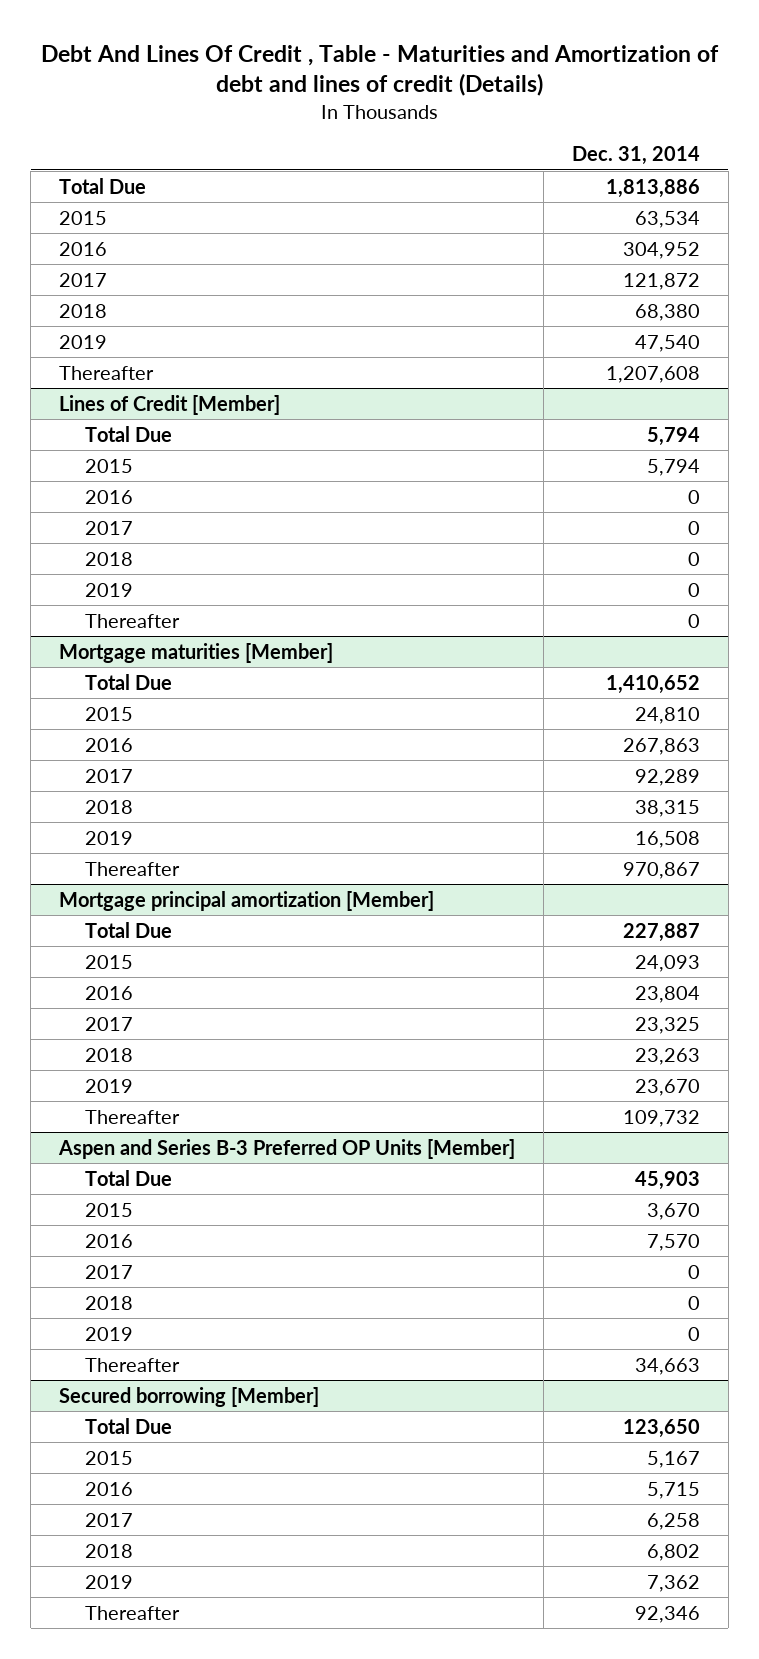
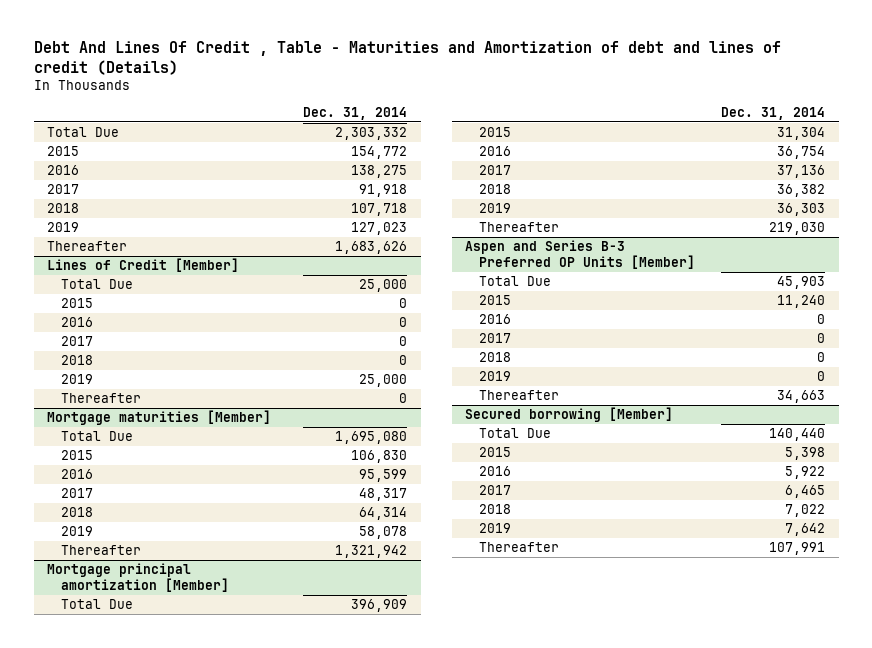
[605,178,700,198] 1,813,886 -> [335,127,408,141] 2,303,332
[634,210,700,228] 63,534 -> [351,146,408,160] 154,772
[622,241,700,259] 304,952 -> [351,165,408,179] 138,275
[622,272,700,290] 121,872 -> [359,184,408,198] 91,918
[634,303,700,321] 68,380 -> [351,203,408,217] 107,718
[634,334,700,352] 47,540 -> [351,222,408,236] 127,023
[605,365,700,383] 1,207,608 -> [335,241,408,255] 1,683,626
[646,426,700,446] 5,794 -> [359,279,408,293] 25,000
[646,458,700,476] 5,794 -> [399,298,408,309] 0
[687,582,700,597] 0 -> [359,374,408,388] 25,000
[605,674,700,694] 1,410,652 -> [335,431,408,445] 1,695,080
[634,706,700,724] 24,810 -> [351,450,408,464] 106,830
[622,737,700,755] 267,863 -> [359,469,408,483] 95,599
[634,768,700,786] 92,289 -> [359,488,408,502] 48,317
[634,799,700,817] 38,315 -> [359,507,408,521] 64,314
[634,830,700,848] 16,508 -> [359,526,408,540] 58,078
[622,861,700,879] 970,867 -> [335,545,408,559] 1,321,942
[622,922,700,942] 227,887 -> [351,599,408,613] 396,909
[634,954,700,972] 24,093 -> [777,127,826,141] 31,304
[634,985,700,1003] 23,804 -> [777,146,826,160] 36,754
[634,1016,700,1034] 23,325 -> [777,165,826,179] 37,136
[634,1047,700,1065] 23,263 -> [777,184,826,198] 36,382
[634,1078,700,1096] 23,670 -> [777,203,826,217] 36,303
[622,1109,700,1127] 109,732 -> [769,222,826,236] 219,030
[646,1202,700,1220] 3,670 -> [777,295,826,309] 11,240
[646,1233,700,1251] 7,570 -> [817,314,826,325] 0
[622,1418,700,1438] 123,650 -> [769,428,826,442] 140,440
[646,1450,700,1468] 5,167 -> [785,447,826,461] 5,398
[646,1481,700,1499] 5,715 -> [785,466,826,480] 5,922
[646,1512,700,1530] 6,258 -> [785,485,826,499] 6,465
[646,1543,700,1561] 6,802 -> [785,504,826,518] 7,022
[646,1574,700,1592] 7,362 -> [785,523,826,537] 7,642
[634,1605,700,1623] 92,346 -> [769,542,826,556] 107,991

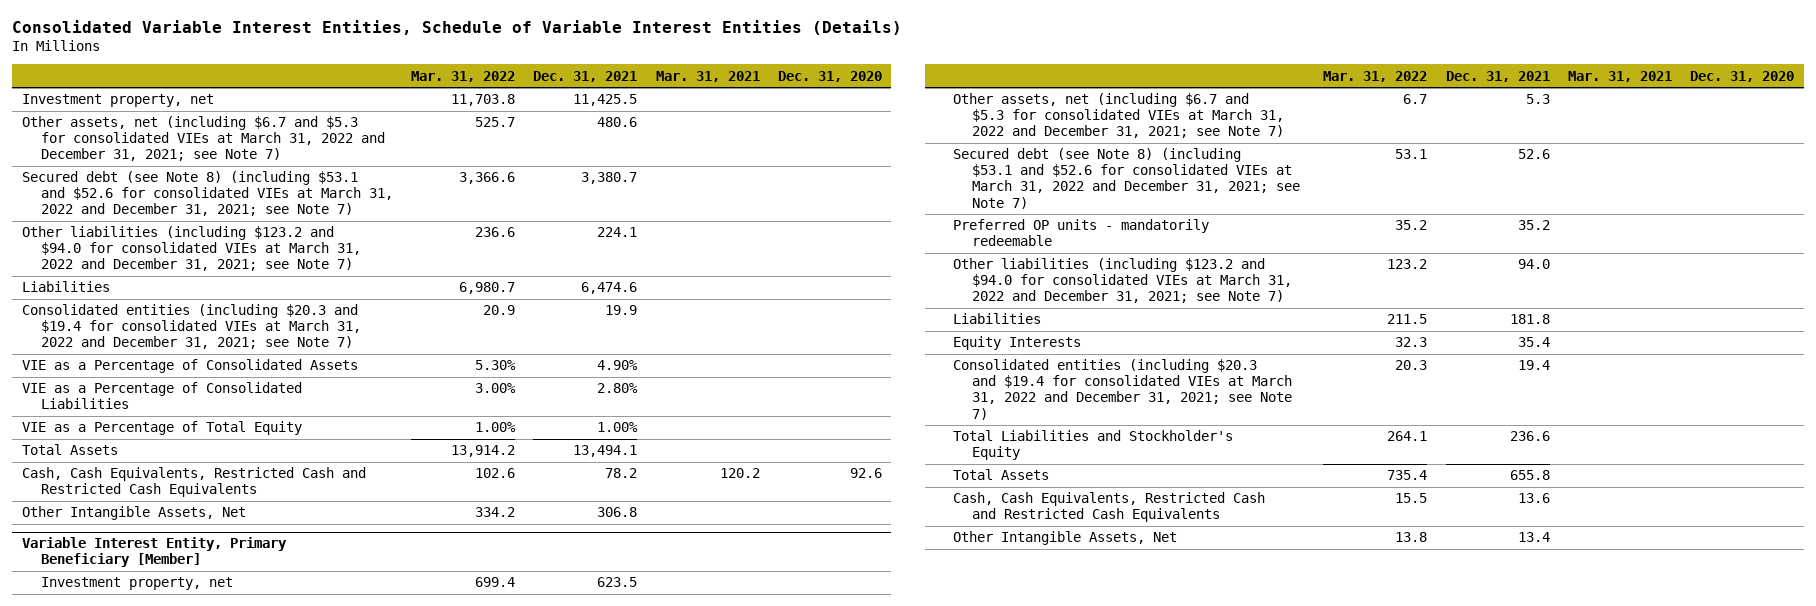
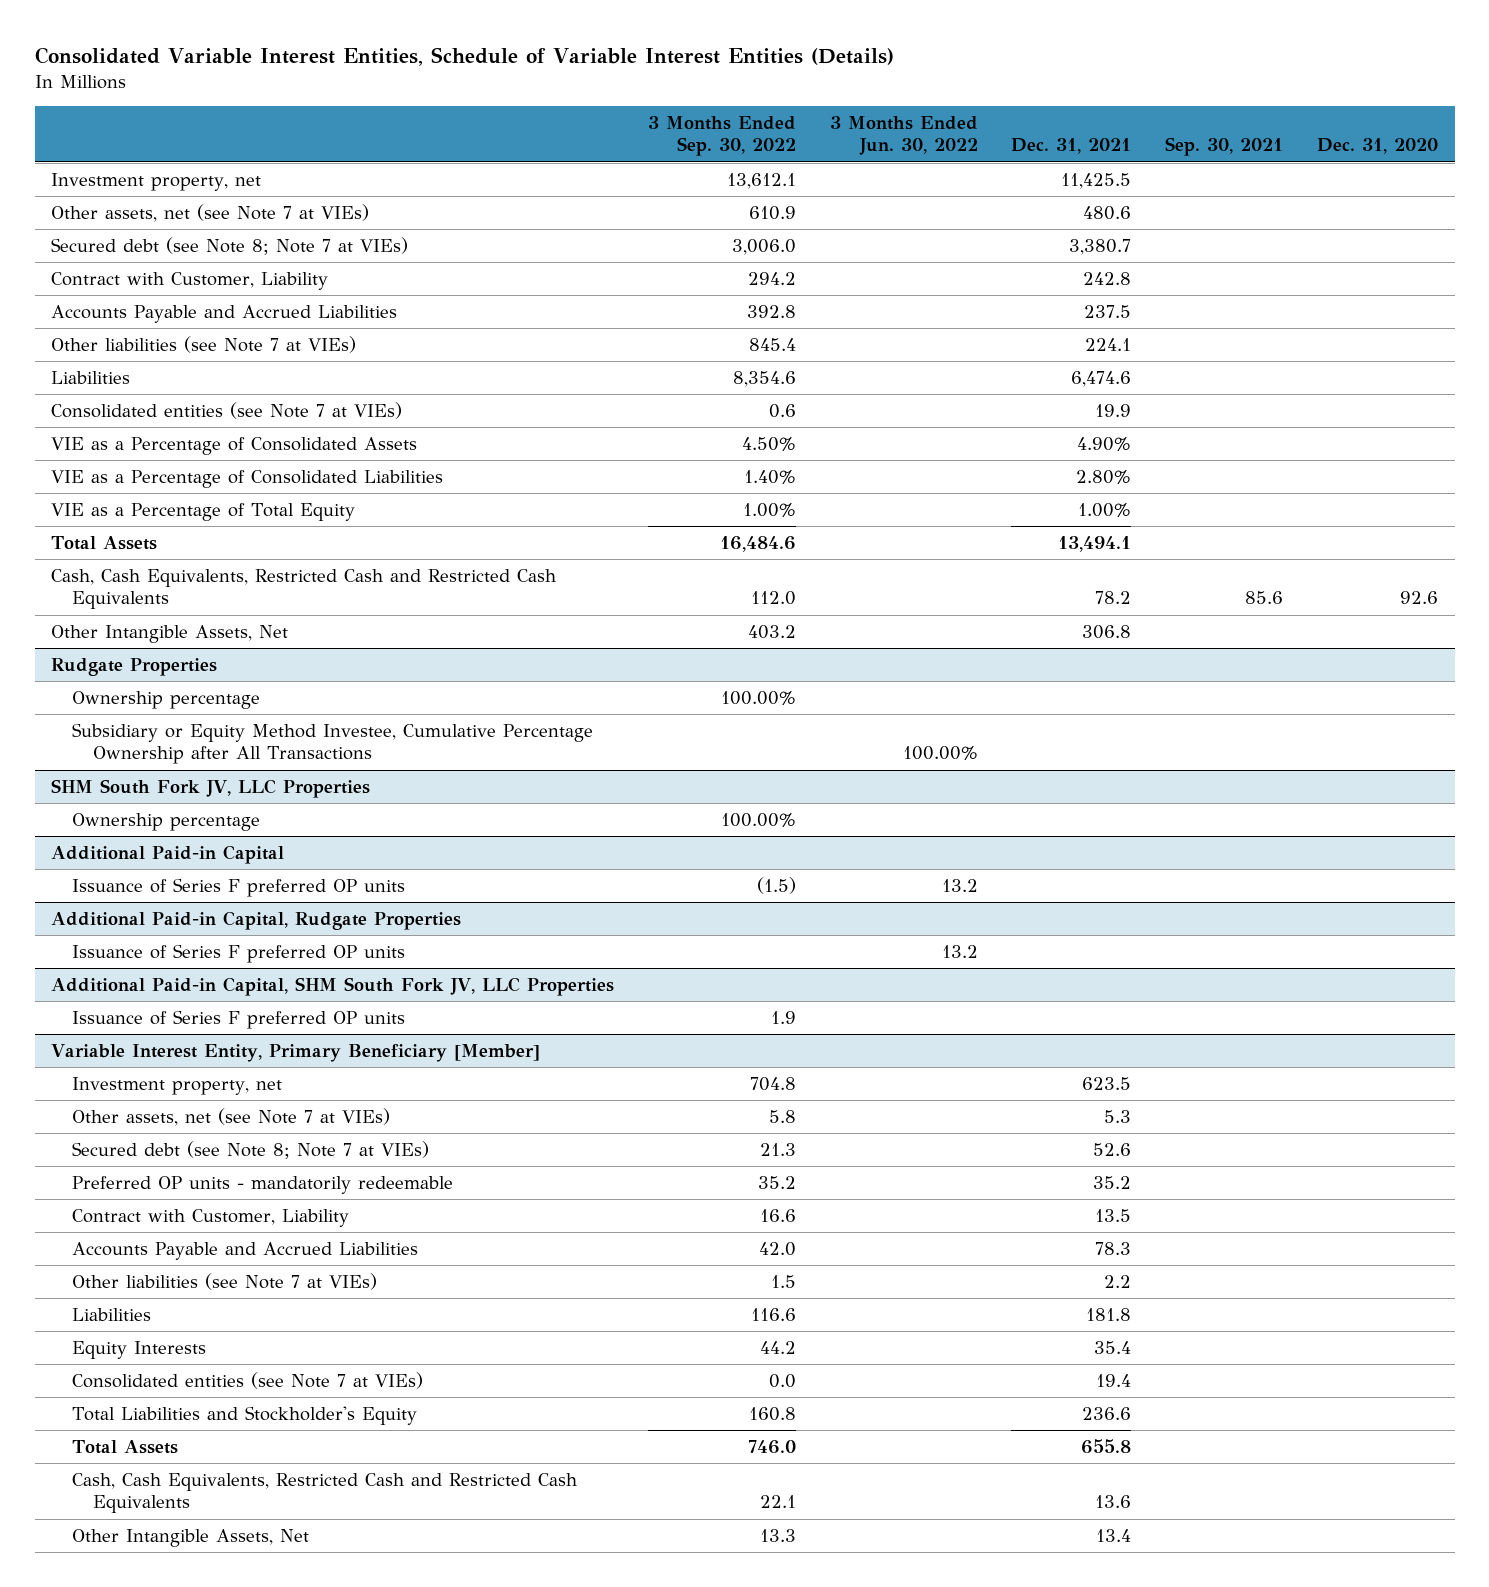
[410,70,515,82] Mar. 31, 2022 -> none
[655,70,760,82] Mar. 31, 2021 -> none
none -> [648,115,797,157] 3 Months Ended Sep. 30, 2022
none -> [829,115,978,156] 3 Months Ended Jun. 30, 2022
none -> [1165,137,1284,157] Sep. 30, 2021
[21,116,385,162] Other assets, net (including $6.7 and $5.3 for consolidated VIEs at March 31, 2022 and December 31, 2021; see Note 7) -> [51,203,370,222] Other assets, net (see Note 7 at VIEs)
[21,171,393,217] Secured debt (see Note 8) (including $53.1 and $52.6 for consolidated VIEs at March 31, 2022 and December 31, 2021; see Note 7) -> [51,236,409,255] Secured debt (see Note 8; Note 7 at VIEs)
none -> [51,271,329,290] Contract with Customer, Liability
none -> [51,304,398,323] Accounts Payable and Accrued Liabilities
[21,226,361,272] Other liabilities (including $123.2 and $94.0 for consolidated VIEs at March 31, 2022 and December 31, 2021; see Note 7) -> [51,335,357,353] Other liabilities (see Note 7 at VIEs)
[21,304,361,350] Consolidated entities (including $20.3 and $19.4 for consolidated VIEs at March 31, 2022 and December 31, 2021; see Note 7) -> [51,401,403,419] Consolidated entities (see Note 7 at VIEs)
none -> [51,657,218,676] Rudgate Properties
none -> [72,690,261,709] Ownership percentage
none -> [72,722,594,765] Subsidiary or Equity Method Investee, Cumulative Percentage Ownership after All Transactions
none -> [51,778,371,798] SHM South Fork JV, LLC Properties
none -> [72,812,261,831] Ownership percentage
none -> [51,844,285,864] Additional Paid-in Capital
none -> [72,877,406,897] Issuance of Series F preferred OP units
none -> [51,910,462,930] Additional Paid-in Capital, Rudgate Properties
none -> [72,943,406,963] Issuance of Series F preferred OP units
none -> [51,976,615,996] Additional Paid-in Capital, SHM South Fork JV, LLC Properties
none -> [72,1009,406,1029] Issuance of Series F preferred OP units
[952,93,1284,139] Other assets, net (including $6.7 and $5.3 for consolidated VIEs at March 31, 2022 and December 31, 2021; see Note 7) -> [72,1107,391,1126] Other assets, net (see Note 7 at VIEs)
[952,148,1300,209] Secured debt (see Note 8) (including $53.1 and $52.6 for consolidated VIEs at March 31, 2022 and December 31, 2021; see Note 7) -> [72,1140,430,1159] Secured debt (see Note 8; Note 7 at VIEs)
none -> [72,1208,350,1227] Contract with Customer, Liability
none -> [72,1241,419,1260] Accounts Payable and Accrued Liabilities
[952,258,1292,304] Other liabilities (including $123.2 and $94.0 for consolidated VIEs at March 31, 2022 and December 31, 2021; see Note 7) -> [72,1272,378,1290] Other liabilities (see Note 7 at VIEs)
[1517,259,1550,270] 94.0 -> [1104,1274,1132,1288] 2.2
[952,359,1292,420] Consolidated entities (including $20.3 and $19.4 for consolidated VIEs at March 31, 2022 and December 31, 2021; see Note 7) -> [72,1371,424,1389] Consolidated entities (see Note 7 at VIEs)

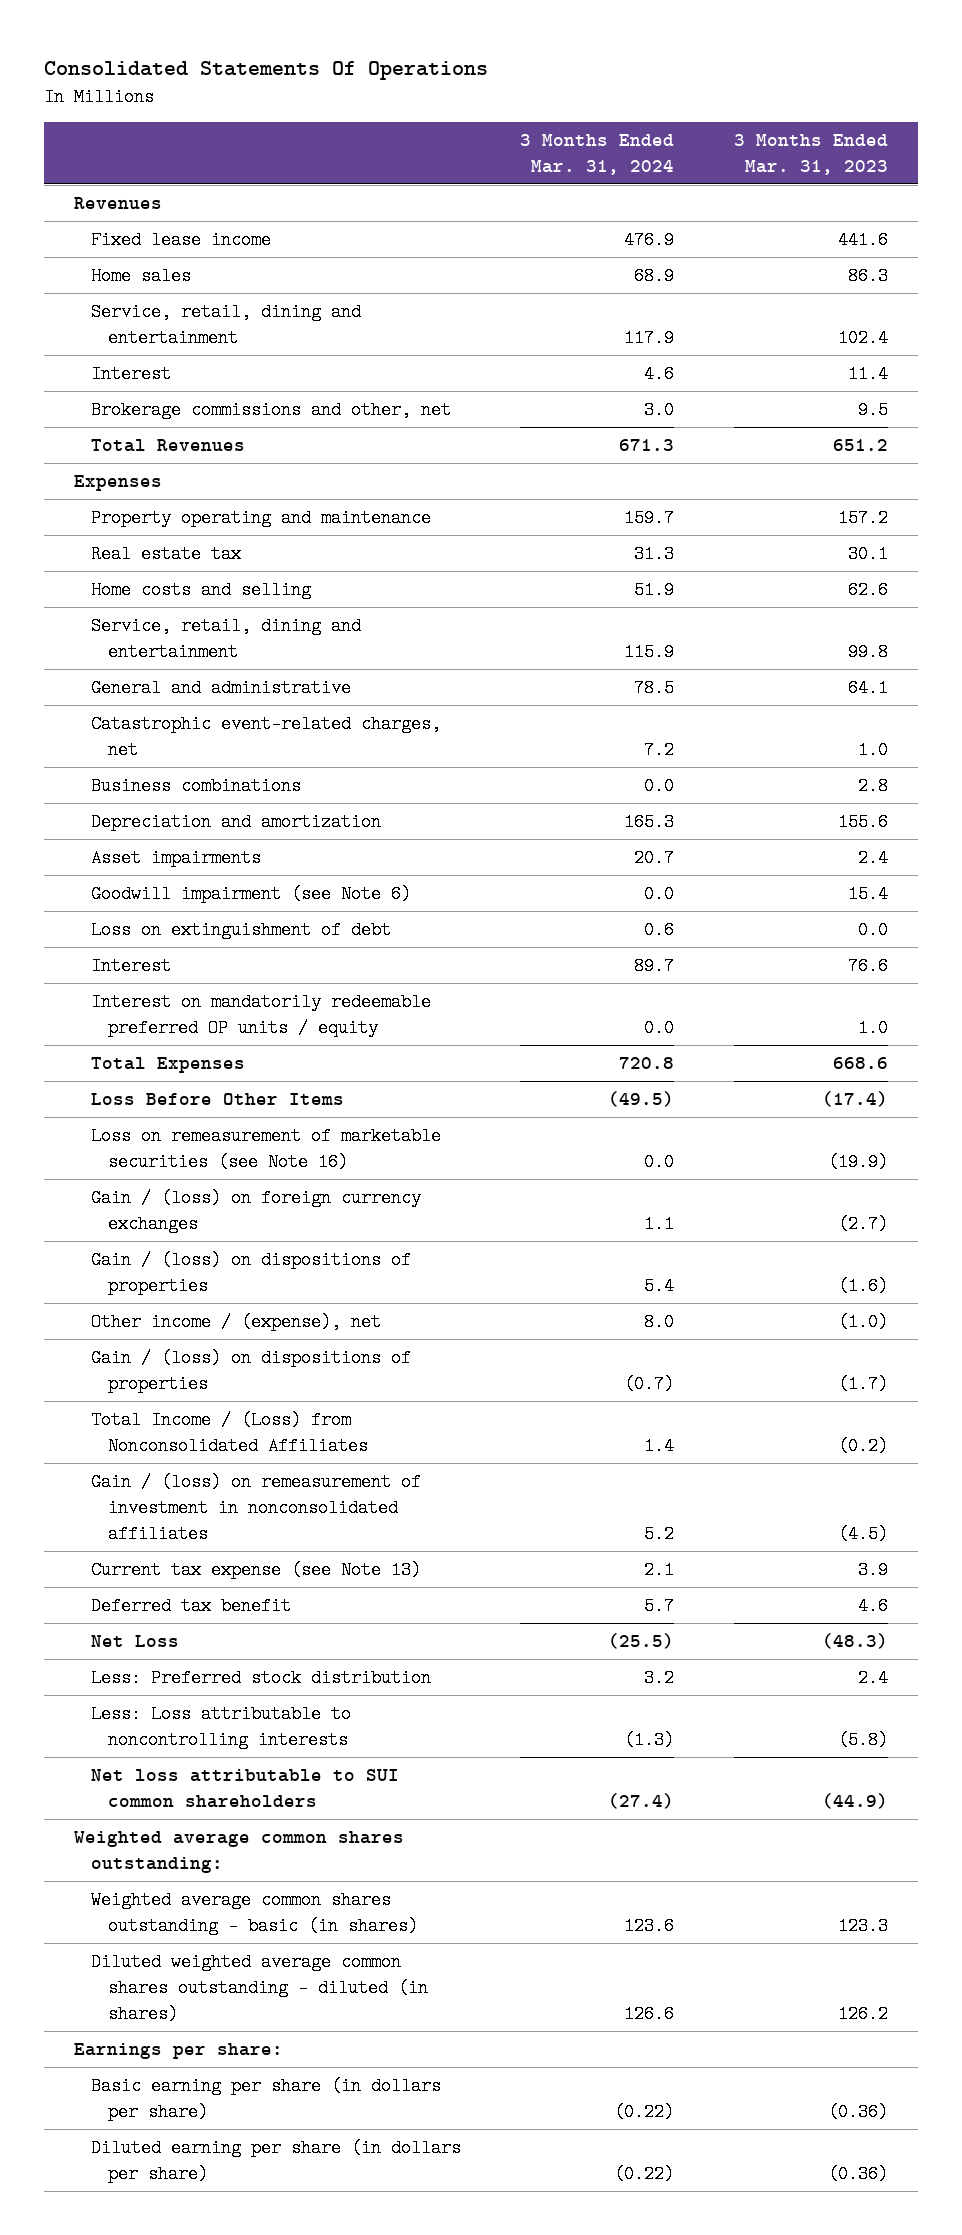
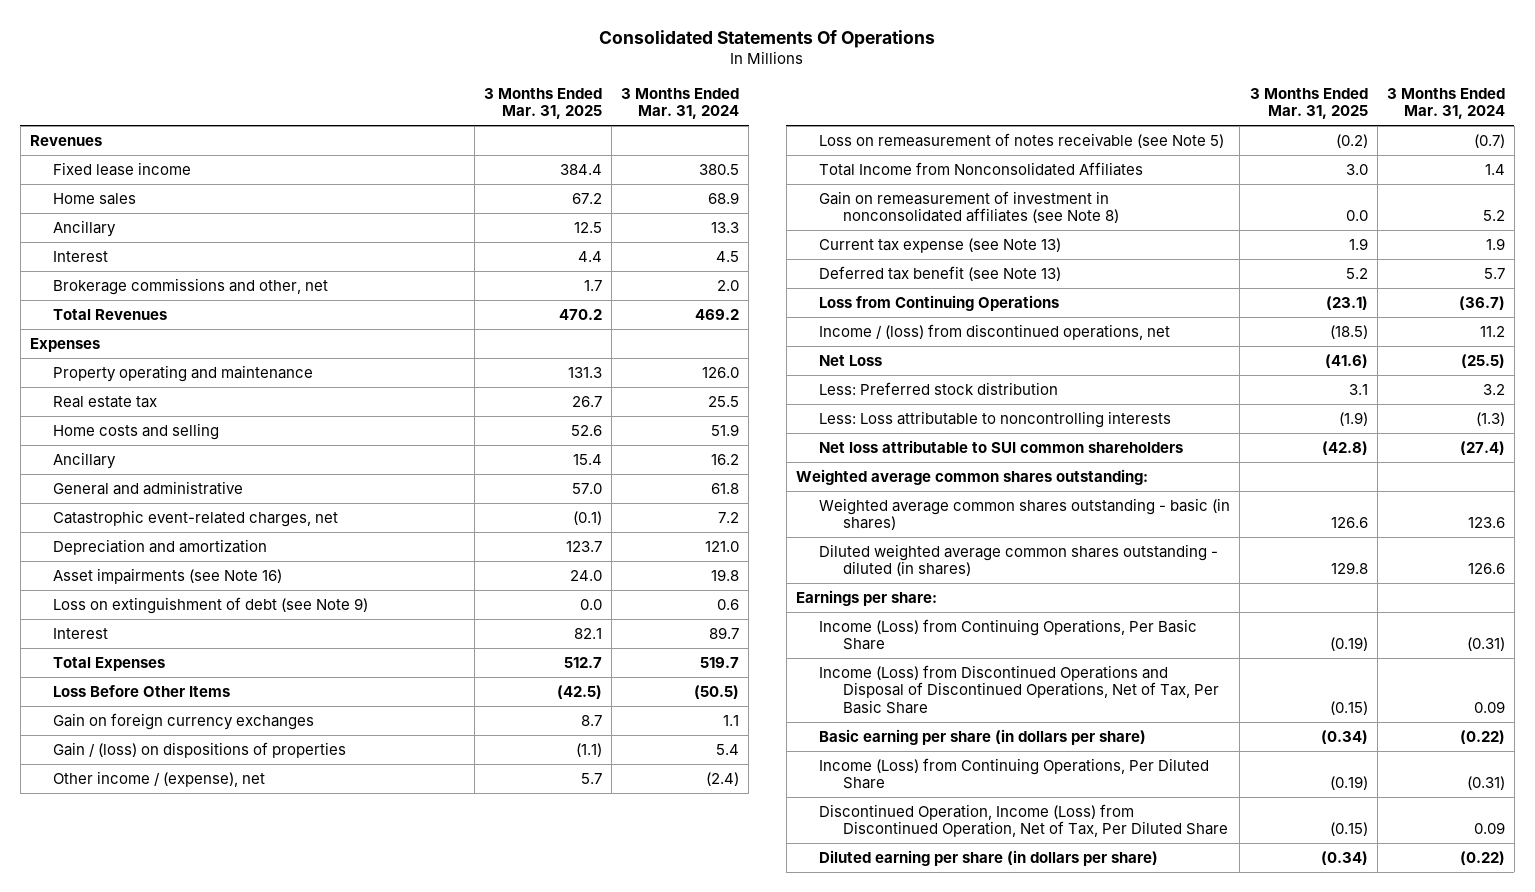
[733,134,888,176] 3 Months Ended Mar. 31, 2023 -> none
none -> [483,87,602,120] 3 Months Ended Mar. 31, 2025
[624,231,675,250] 476.9 -> [698,163,739,175] 380.5
[90,303,361,347] Service, retail, dining and entertainment -> none
none -> [53,219,117,237] Ancillary
[644,365,675,384] 4.6 -> [715,250,739,262] 4.5
[644,401,675,420] 3.0 -> [716,279,739,291] 2.0
[619,439,675,452] 671.3 -> [694,308,739,320] 469.2
[624,509,675,528] 159.7 -> [701,366,739,378] 126.0
[634,545,675,564] 31.3 -> [707,395,739,407] 25.5
[90,617,361,661] Service, retail, dining and entertainment -> none
none -> [53,451,117,469] Ancillary
[634,679,675,698] 78.5 -> [710,482,739,494] 61.8
[90,777,301,796] Business combinations -> none
[90,885,411,904] Goodwill impairment (see Note 6) -> none
[624,813,675,832] 165.3 -> [704,540,739,552] 121.0
[90,849,261,868] Asset impairments -> [53,567,283,584] Asset impairments (see Note 16)
[634,849,675,868] 20.7 -> [710,568,739,581] 19.8
[90,921,391,940] Loss on extinguishment of debt -> [53,596,369,614] Loss on extinguishment of debt (see Note 9)
[90,993,431,1037] Interest on mandatorily redeemable preferred OP units / equity -> none
[90,1127,441,1171] Loss on remeasurement of marketable securities (see Note 16) -> none
[619,1057,675,1070] 720.8 -> [699,656,739,668] 519.7
[608,1091,675,1108] (49.5) -> [693,684,739,699] (50.5)
[90,1189,421,1233] Gain / (loss) on foreign currency exchanges -> [53,712,315,730] Gain on foreign currency exchanges
[644,1313,675,1332] 8.0 -> [705,771,739,786] (2.4)
[90,1349,411,1393] Gain / (loss) on dispositions of properties -> [819,132,1225,148] Loss on remeasurement of notes receivable (see Note 5)
[90,1411,369,1455] Total Income / (Loss) from Nonconsolidated Affiliates -> [819,161,1144,176] Total Income from Nonconsolidated Affiliates
[90,1473,421,1543] Gain / (loss) on remeasurement of investment in nonconsolidated affiliates -> [819,190,1119,224] Gain on remeasurement of investment in nonconsolidated affiliates (see Note 8)
[644,1561,675,1580] 2.1 -> [1485,237,1505,250] 1.9
[90,1597,291,1616] Deferred tax benefit -> [819,265,1062,281] Deferred tax benefit (see Note 13)
none -> [819,294,1060,311] Loss from Continuing Operations
none -> [819,323,1171,340] Income / (loss) from discontinued operations, net
none -> [819,618,1198,651] Income (Loss) from Continuing Operations, Per Basic Share
none -> [819,664,1219,715] Income (Loss) from Discontinued Operations and Disposal of Discontinued Operations, Net of Tax, Per Basic Share
none -> [819,757,1210,790] Income (Loss) from Continuing Operations, Per Diluted Share
none -> [819,803,1228,838] Discontinued Operation, Income (Loss) from Discontinued Operation, Net of Tax, Per Diluted Share

